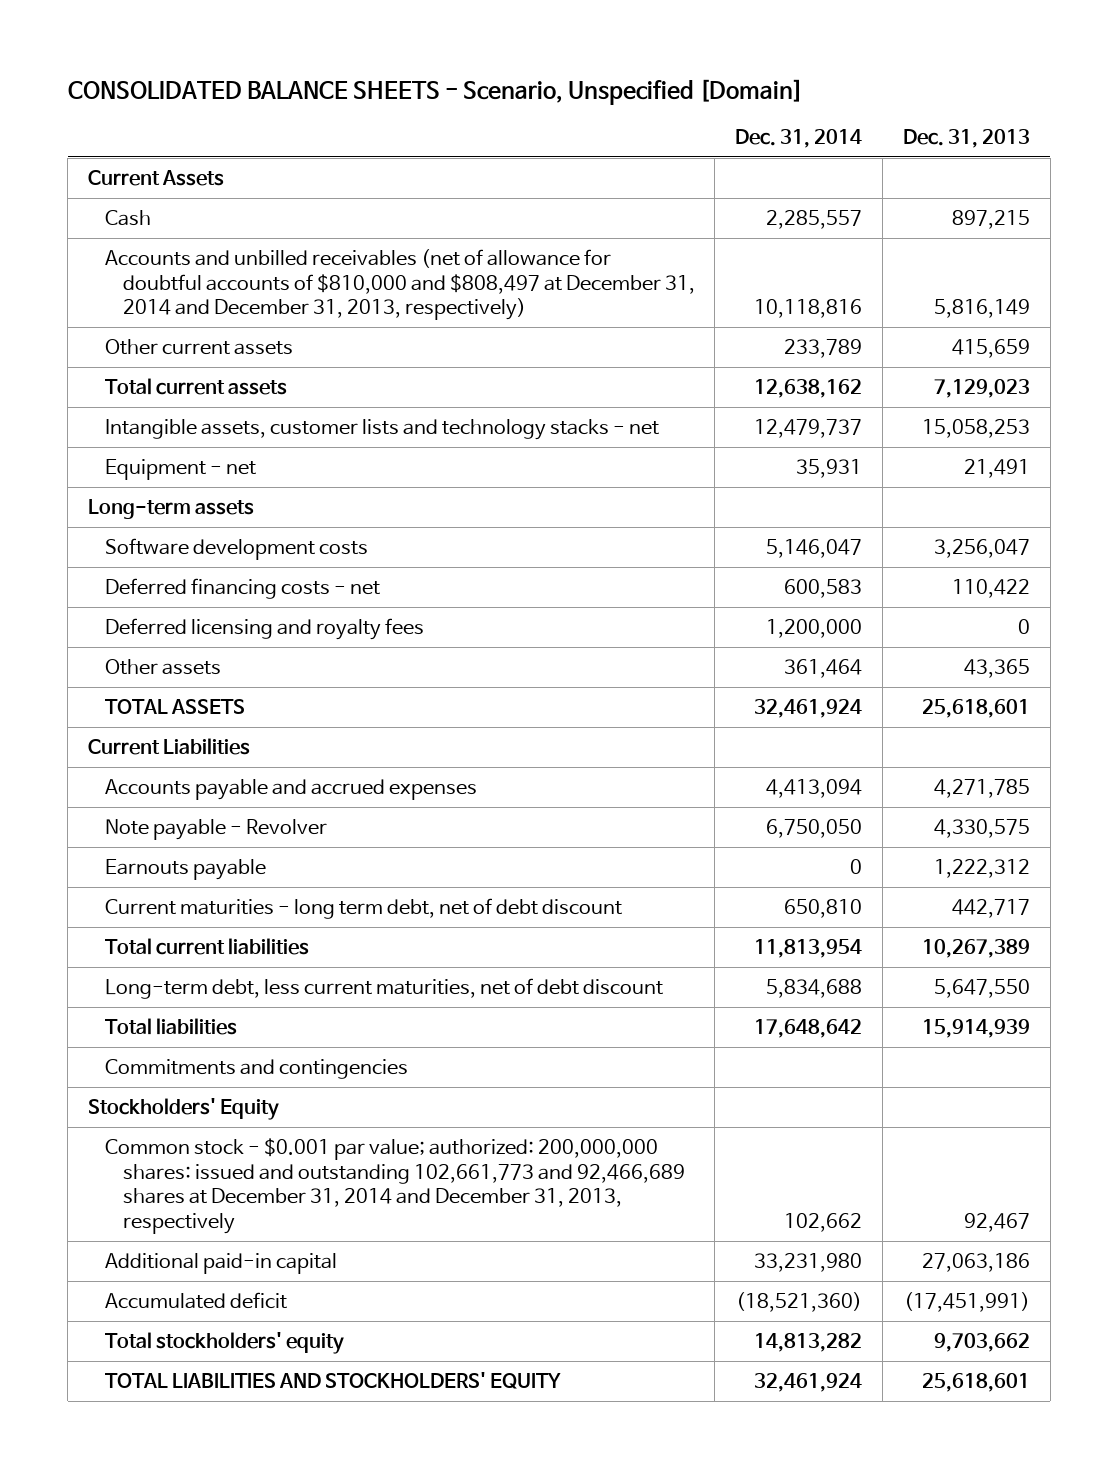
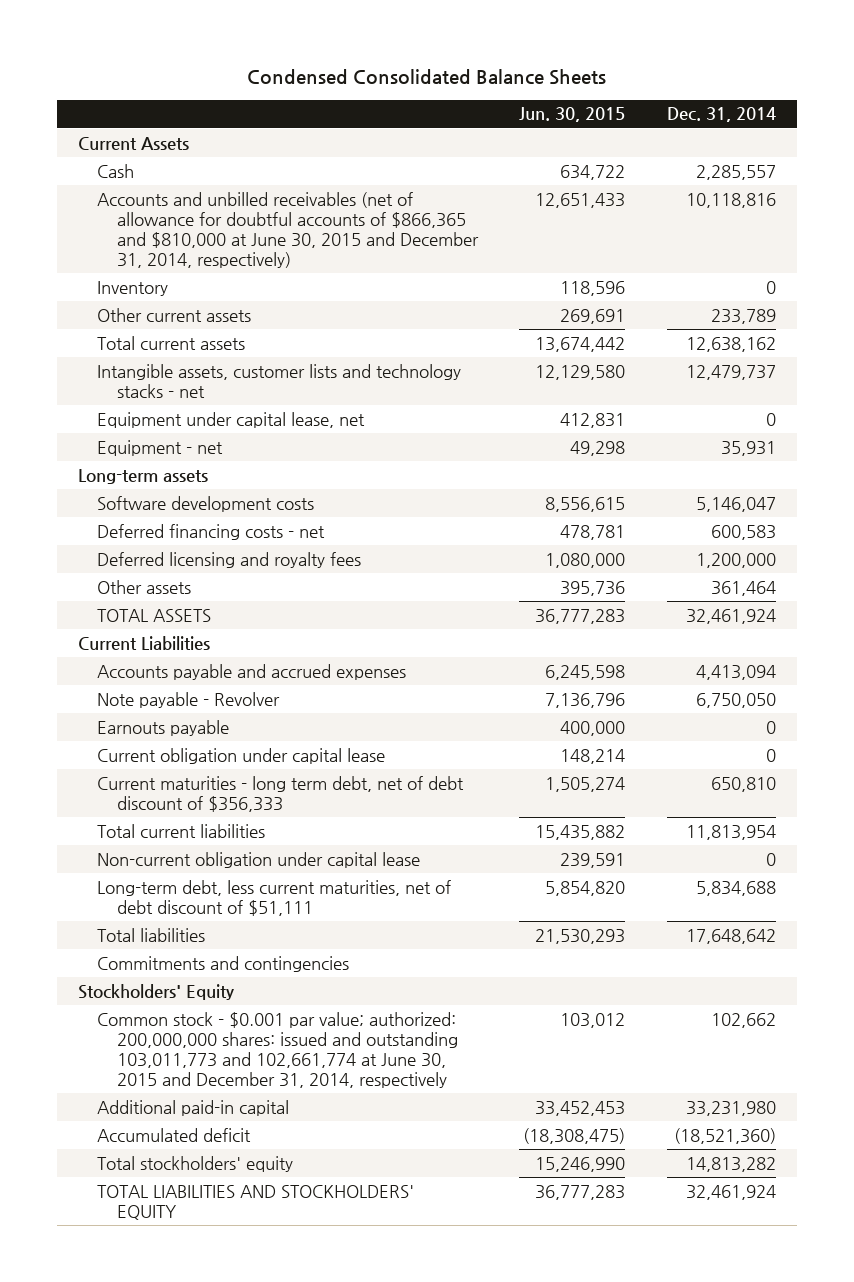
[67,78,803,105] CONSOLIDATED BALANCE SHEETS - Scenario, Unspecified [Domain] -> [246,68,606,85] Condensed Consolidated Balance Sheets
[903,129,1031,149] Dec. 31, 2013 -> none
none -> [519,107,626,123] Jun. 30, 2015
[105,248,695,321] Accounts and unbilled receivables (net of allowance for doubtful accounts of $810,000 and $808,497 at December 31, 2014 and December 31, 2013, respectively) -> [97,191,479,268] Accounts and unbilled receivables (net of allowance for doubtful accounts of $866,365 and $810,000 at June 30, 2015 and December 31, 2014, respectively)
none -> [97,280,169,296] Inventory
none -> [97,411,366,428] Equipment under capital lease, net
none -> [97,747,386,764] Current obligation under capital lease
[105,897,623,919] Current maturities - long term debt, net of debt discount -> [97,775,465,812] Current maturities - long term debt, net of debt discount of $356,333
none -> [97,851,421,868] Non-current obligation under capital lease
[105,977,664,999] Long-term debt, less current maturities, net of debt discount -> [97,879,452,916] Long-term debt, less current maturities, net of debt discount of $51,111
[105,1137,685,1235] Common stock - $0.001 par value; authorized: 200,000,000 shares: issued and outstanding 102,661,773 and 92,466,689 shares at December 31, 2014 and December 31, 2013, respectively -> [97,1011,458,1088] Common stock - $0.001 par value; authorized: 200,000,000 shares: issued and outstanding 103,011,773 and 102,661,774 at June 30, 2015 and December 31, 2014, respectively

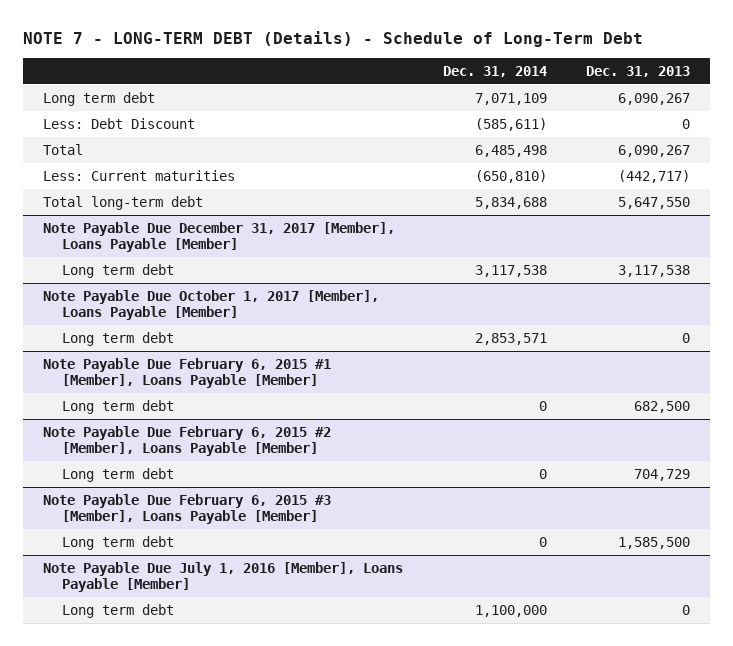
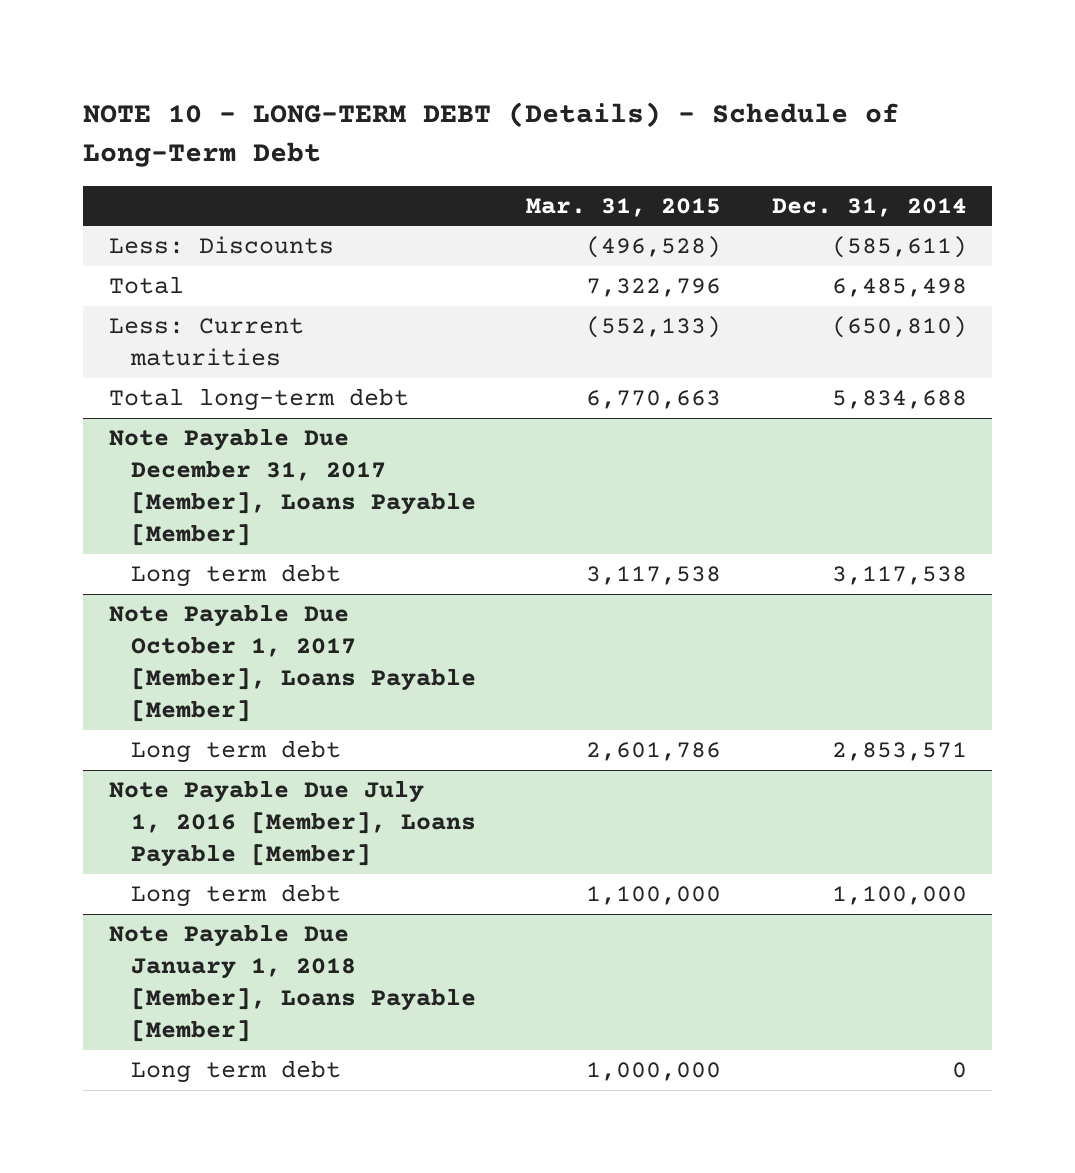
[23,31,644,48] NOTE 7 - LONG-TERM DEBT (Details) - Schedule of Long-Term Debt -> [83,102,900,167] NOTE 10 - LONG-TERM DEBT (Details) - Schedule of Long-Term Debt
[585,65,690,77] Dec. 31, 2013 -> none
none -> [526,197,722,217] Mar. 31, 2015
[43,91,156,106] Long term debt -> none
[43,117,196,129] Less: Debt Discount -> [108,236,334,255] Less: Discounts
[43,357,332,388] Note Payable Due February 6, 2015 #1 [Member], Loans Payable [Member] -> none
[61,399,174,414] Long term debt -> none
[43,425,332,456] Note Payable Due February 6, 2015 #2 [Member], Loans Payable [Member] -> none
[61,467,174,482] Long term debt -> none
[43,493,332,524] Note Payable Due February 6, 2015 #3 [Member], Loans Payable [Member] -> none
[61,535,174,550] Long term debt -> none
none -> [108,924,476,1043] Note Payable Due January 1, 2018 [Member], Loans Payable [Member]
none -> [130,1060,341,1084] Long term debt

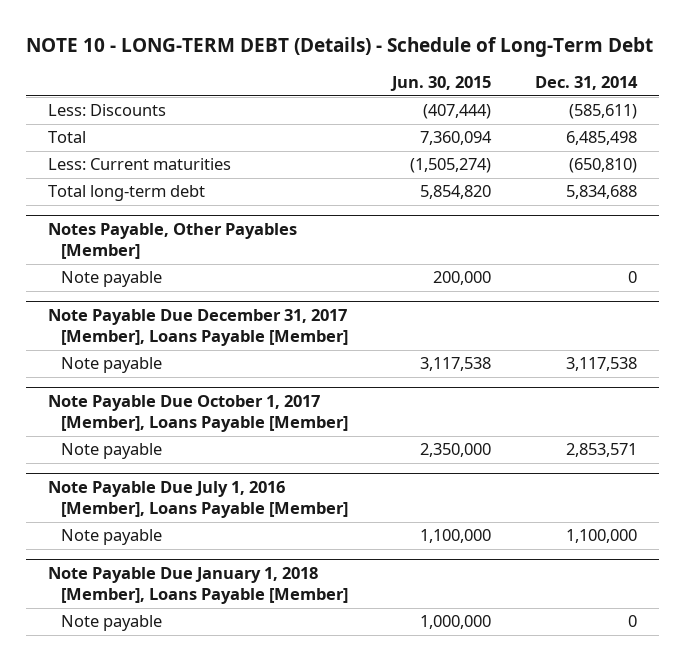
[526,197,722,217] Mar. 31, 2015 -> none
none -> [389,76,491,92] Jun. 30, 2015
none -> [48,222,298,260] Notes Payable, Other Payables [Member]
none -> [60,271,162,288] Note payable
[130,564,341,588] Long term debt -> [60,357,162,374] Note payable
[130,740,341,764] Long term debt -> [60,443,162,460] Note payable
[130,884,341,908] Long term debt -> [60,529,162,546] Note payable
[130,1060,341,1084] Long term debt -> [60,615,162,632] Note payable

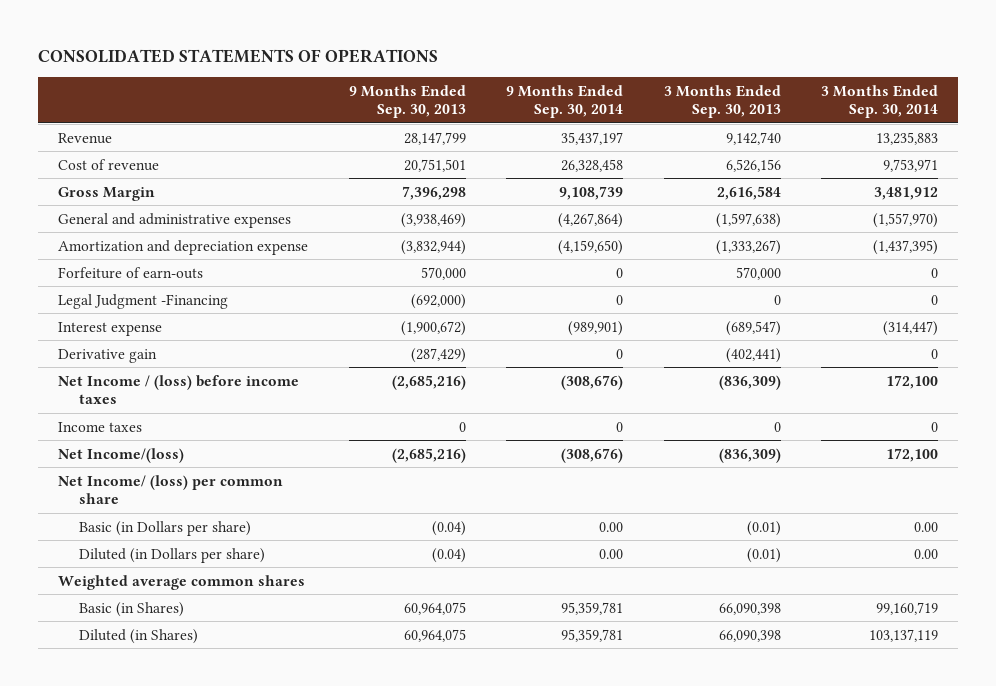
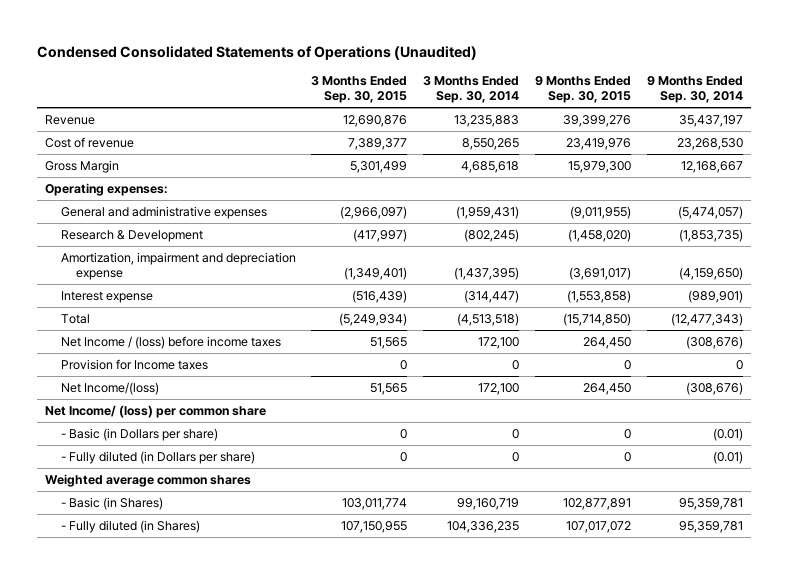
[37,48,438,63] CONSOLIDATED STATEMENTS OF OPERATIONS -> [36,45,477,60] Condensed Consolidated Statements of Operations (Unaudited)
[348,84,466,119] 9 Months Ended Sep. 30, 2013 -> none
[663,84,781,119] 3 Months Ended Sep. 30, 2013 -> none
none -> [311,76,408,104] 3 Months Ended Sep. 30, 2015
none -> [535,76,632,104] 9 Months Ended Sep. 30, 2015
[57,266,203,279] Forfeiture of earn-outs -> none
[57,293,228,309] Legal Judgment -Financing -> none
[561,158,624,172] 26,328,458 -> [677,137,744,150] 23,268,530
[883,158,939,172] 9,753,971 -> [462,137,520,150] 8,550,265
[559,185,624,200] 9,108,739 -> [681,160,744,173] 12,168,667
[874,186,939,200] 3,481,912 -> [461,160,520,173] 4,685,618
none -> [44,182,168,196] Operating expenses:
[558,212,624,228] (4,267,864) -> [678,205,744,219] (5,474,057)
[873,212,939,228] (1,557,970) -> [456,205,520,219] (1,959,431)
none -> [60,229,203,242] Research & Development
[57,239,308,255] Amortization and depreciation expense -> [60,251,296,281] Amortization, impairment and depreciation expense
[57,348,157,363] Derivative gain -> none
none -> [60,313,90,324] Total
[57,421,142,432] Income taxes -> [60,358,208,370] Provision for Income taxes
[79,520,252,536] Basic (in Dollars per share) -> [60,427,218,441] - Basic (in Dollars per share)
[599,521,624,532] 0.00 -> [713,427,744,441] (0.01)
[914,521,939,532] 0.00 -> [512,428,520,439] 0
[79,547,266,563] Diluted (in Dollars per share) -> [60,450,255,464] - Fully diluted (in Dollars per share)
[599,548,624,559] 0.00 -> [713,450,744,464] (0.01)
[914,548,939,559] 0.00 -> [512,451,520,462] 0
[79,601,185,617] Basic (in Shares) -> [60,496,163,510] - Basic (in Shares)
[79,628,199,644] Diluted (in Shares) -> [60,519,200,533] - Fully diluted (in Shares)
[869,628,939,642] 103,137,119 -> [447,520,520,533] 104,336,235

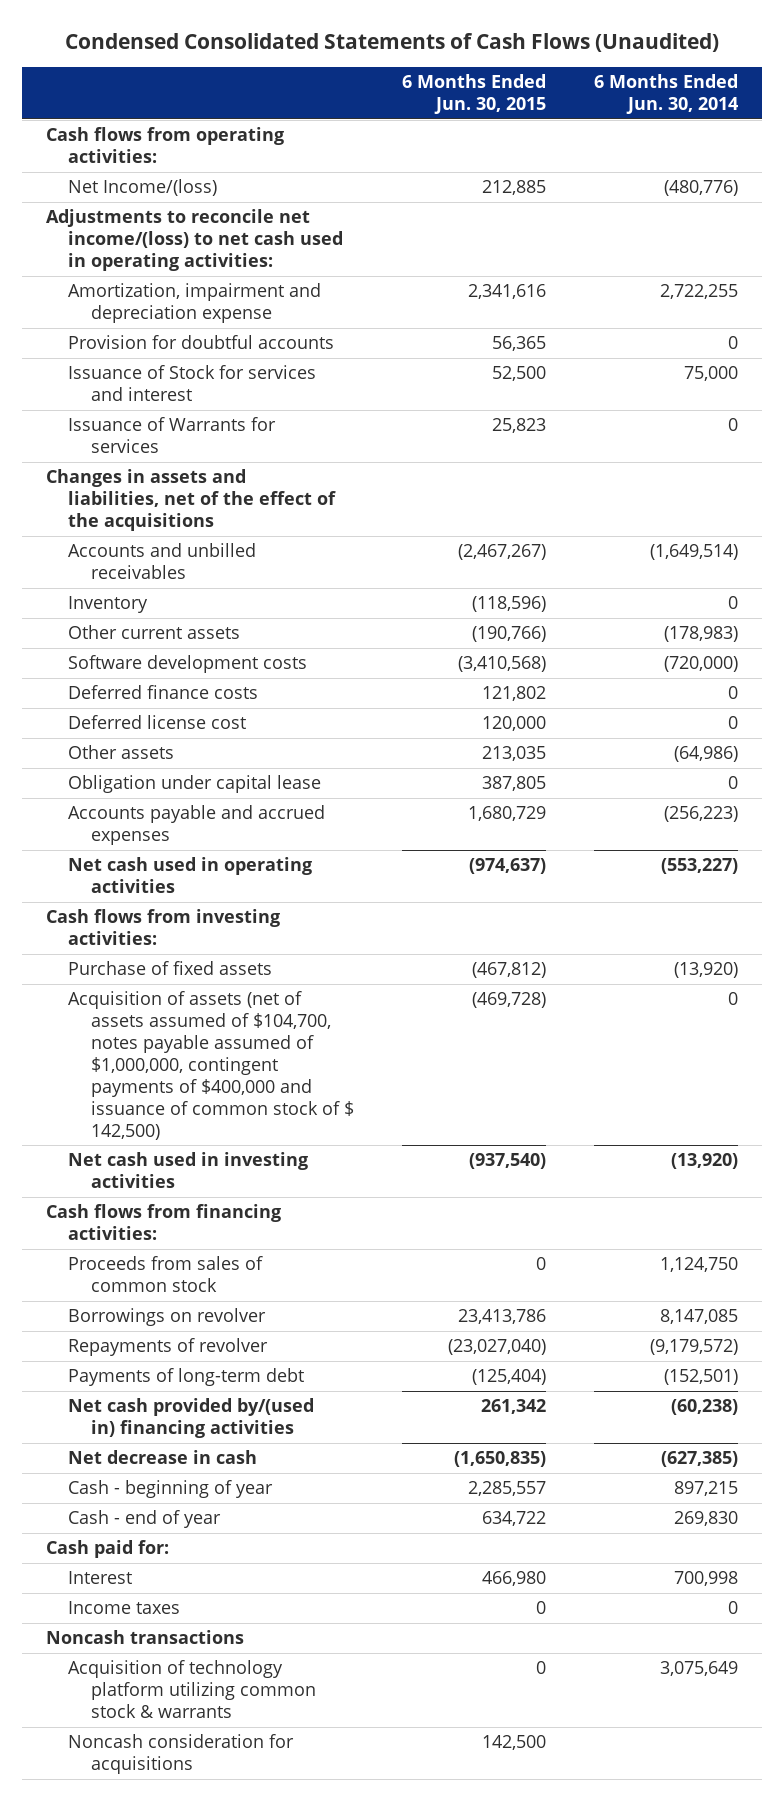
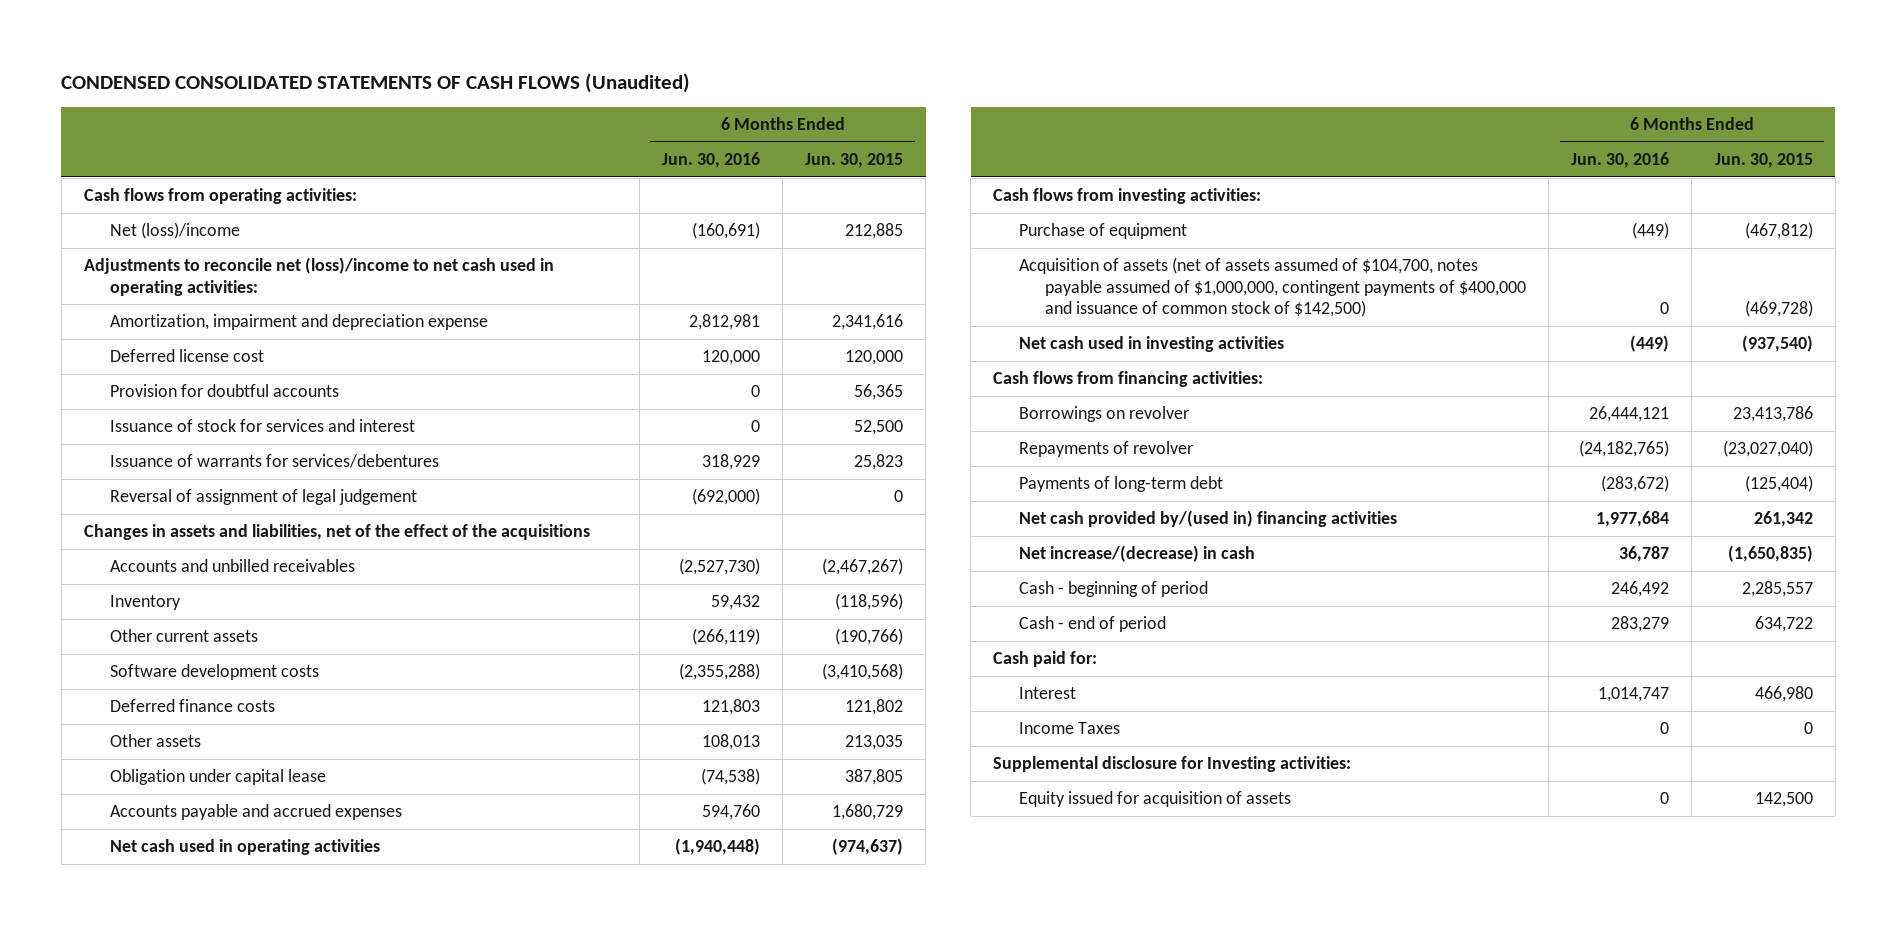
[64,33,719,53] Condensed Consolidated Statements of Cash Flows (Unaudited) -> [61,73,691,94] CONDENSED CONSOLIDATED STATEMENTS OF CASH FLOWS (Unaudited)
[594,74,739,115] 6 Months Ended Jun. 30, 2014 -> none
none -> [661,151,760,168] Jun. 30, 2016
[68,179,218,197] Net Income/(loss) -> [109,222,240,240] Net (loss)/income
[45,209,344,272] Adjustments to reconcile net income/(loss) to net cash used in operating activities: -> [83,257,554,296] Adjustments to reconcile net (loss)/income to net cash used in operating activities:
[68,715,247,730] Deferred license cost -> [109,349,264,363] Deferred license cost
[68,365,317,402] Issuance of Stock for services and interest -> [109,419,415,433] Issuance of stock for services and interest
[68,417,277,454] Issuance of Warrants for services -> [109,454,439,469] Issuance of warrants for services/debentures
none -> [109,489,417,506] Reversal of assignment of legal judgement
[68,961,273,976] Purchase of fixed assets -> [1019,223,1188,240] Purchase of equipment
[68,991,354,1140] Acquisition of assets (net of assets assumed of $104,700, notes payable assumed of $1,000,000, contingent payments of $400,000 and issuance of common stock of $ 142,500) -> [1019,257,1526,318] Acquisition of assets (net of assets assumed of $104,700, notes payable assumed of $1,000,000, contingent payments of $400,000 and issuance of common stock of $142,500)
[68,1256,264,1293] Proceeds from sales of common stock -> none
[68,1450,258,1465] Net decrease in cash -> [1019,545,1256,563] Net increase/(decrease) in cash
[68,1480,274,1499] Cash - beginning of year -> [1019,581,1209,598] Cash - beginning of period
[68,1510,222,1529] Cash - end of year -> [1019,616,1167,633] Cash - end of period
[45,1630,244,1645] Noncash transactions -> none
[68,1660,316,1719] Acquisition of technology platform utilizing common stock & warrants -> none
[68,1601,181,1615] Income taxes -> [1019,722,1121,735] Income Taxes
none -> [993,756,1352,773] Supplemental disclosure for Investing activities:
[68,1734,295,1775] Noncash consideration for acquisitions -> [1019,791,1292,808] Equity issued for acquisition of assets

